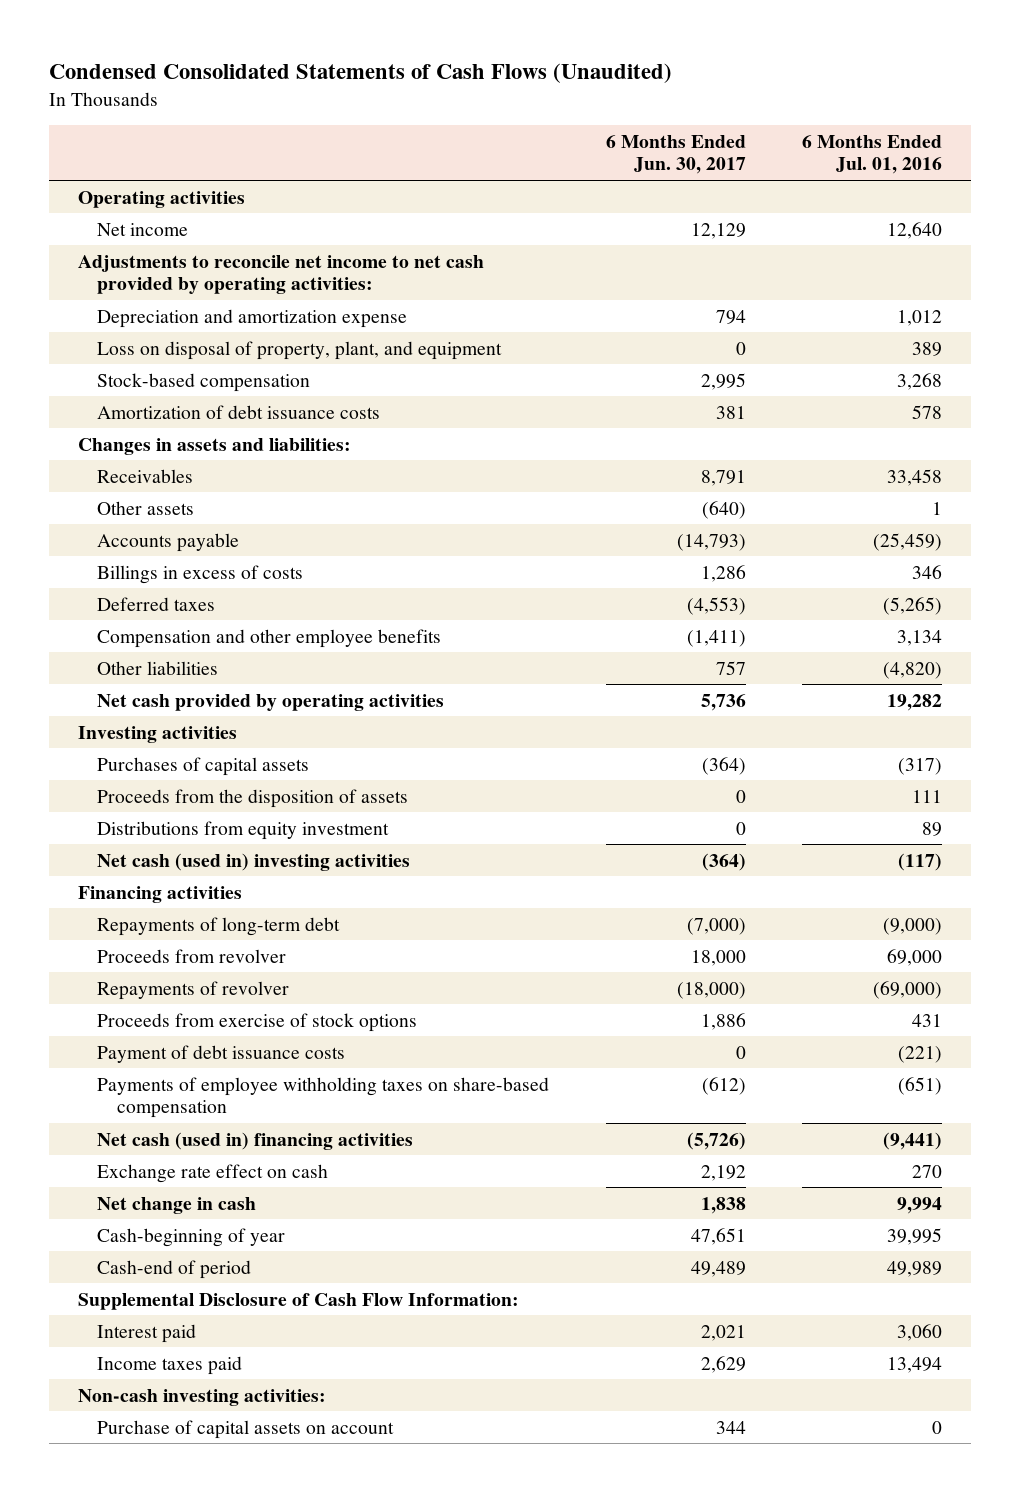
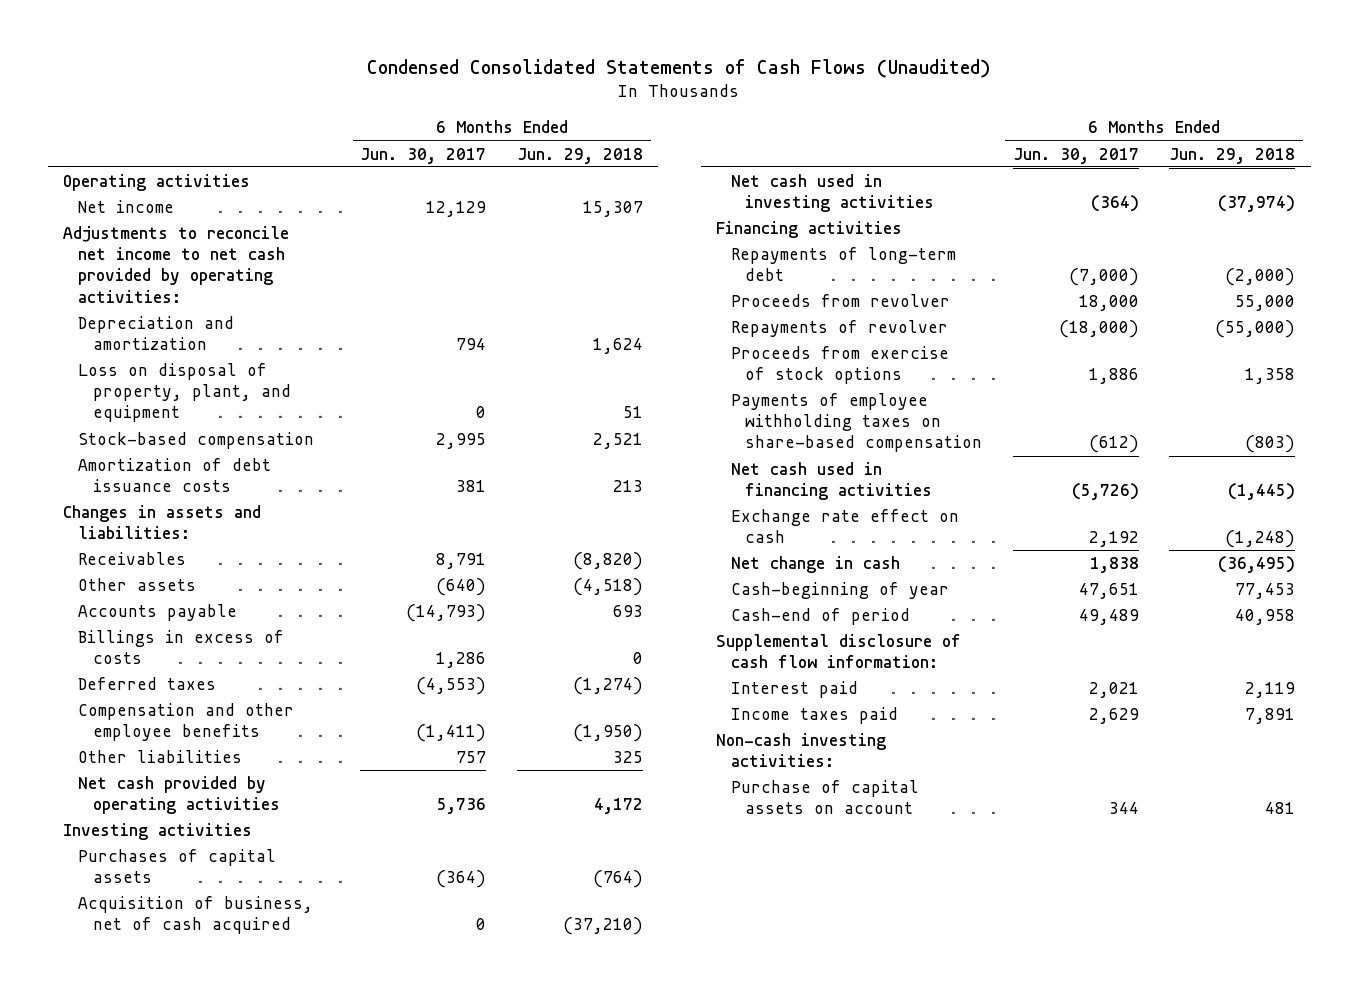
[802,134,943,175] 6 Months Ended Jul. 01, 2016 -> none
none -> [516,147,643,164] Jun. 29, 2018
[97,308,408,328] Depreciation and amortization expense -> [78,315,235,351] Depreciation and amortization
[97,788,409,808] Proceeds from the disposition of assets -> none
[97,820,390,840] Distributions from equity investment -> none
none -> [78,895,314,935] Acquisition of business, net of cash acquired
[97,852,411,871] Net cash (used in) investing activities -> [730,173,935,213] Net cash used in investing activities
[97,1044,346,1063] Payment of debt issuance costs -> none
[97,1131,414,1150] Net cash (used in) financing activities -> [730,461,933,501] Net cash used in financing activities
[77,1292,519,1310] Supplemental Disclosure of Cash Flow Information: -> [715,633,961,669] Supplemental disclosure of cash flow information:

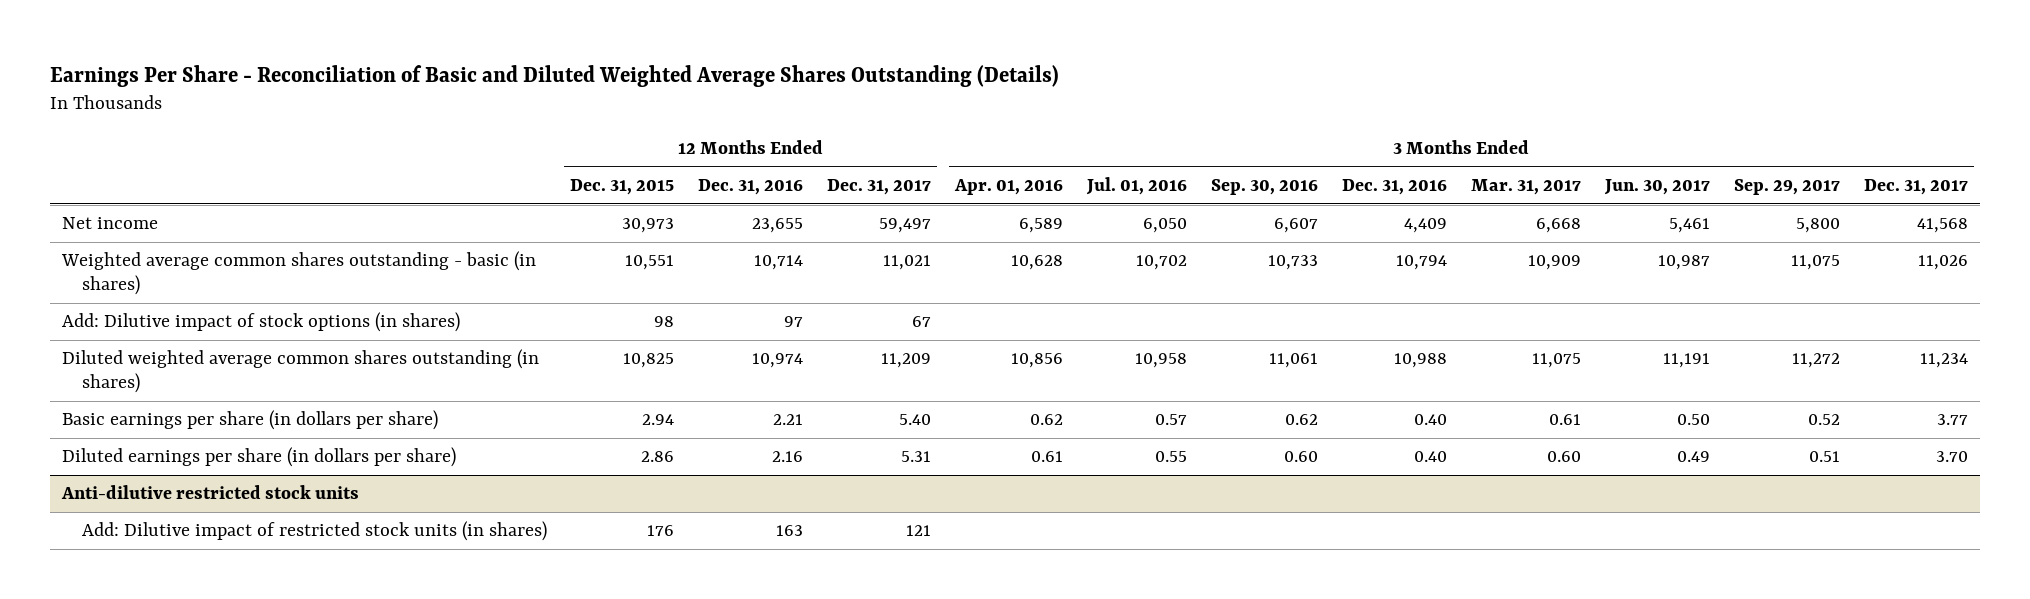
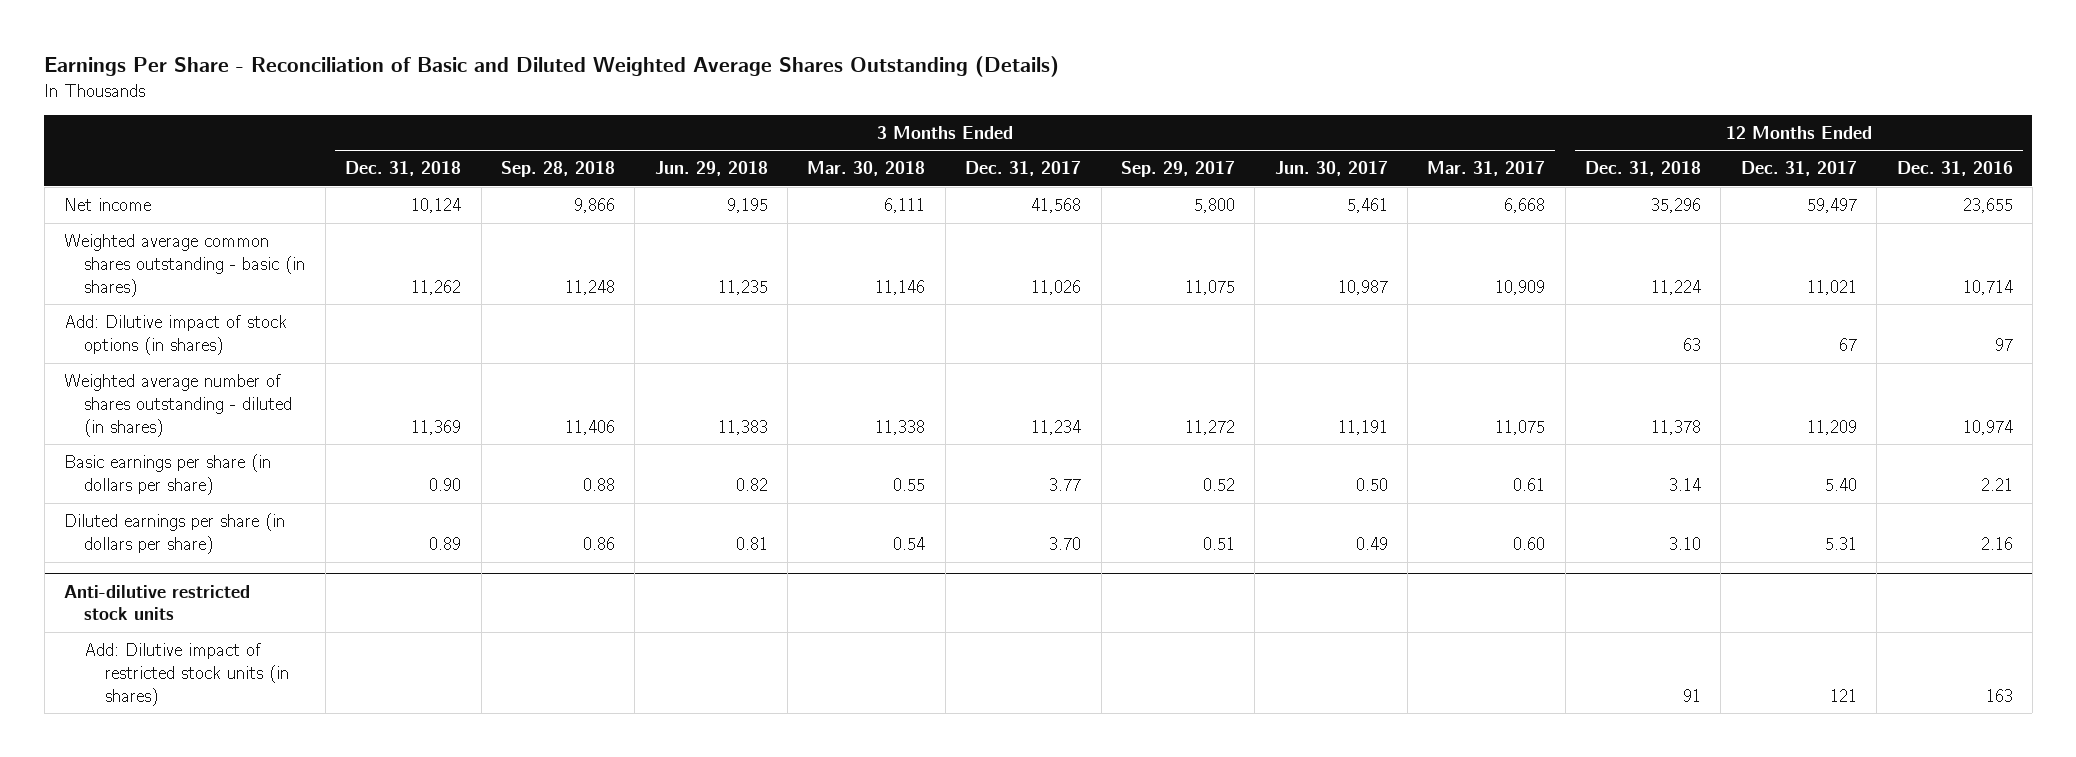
[570,179,675,196] Dec. 31, 2015 -> none
[954,179,1064,196] Apr. 01, 2016 -> none
[1086,177,1188,196] Jul. 01, 2016 -> none
[1211,179,1319,196] Sep. 30, 2016 -> none
[1341,179,1447,196] Dec. 31, 2016 -> none
none -> [345,161,462,177] Dec. 31, 2018
none -> [500,161,615,178] Sep. 28, 2018
none -> [654,161,768,177] Jun. 29, 2018
none -> [807,161,926,177] Mar. 30, 2018
none -> [1585,161,1702,177] Dec. 31, 2018
[62,349,540,394] Diluted weighted average common shares outstanding (in shares) -> [63,374,293,437] Weighted average number of shares outstanding - diluted (in shares)

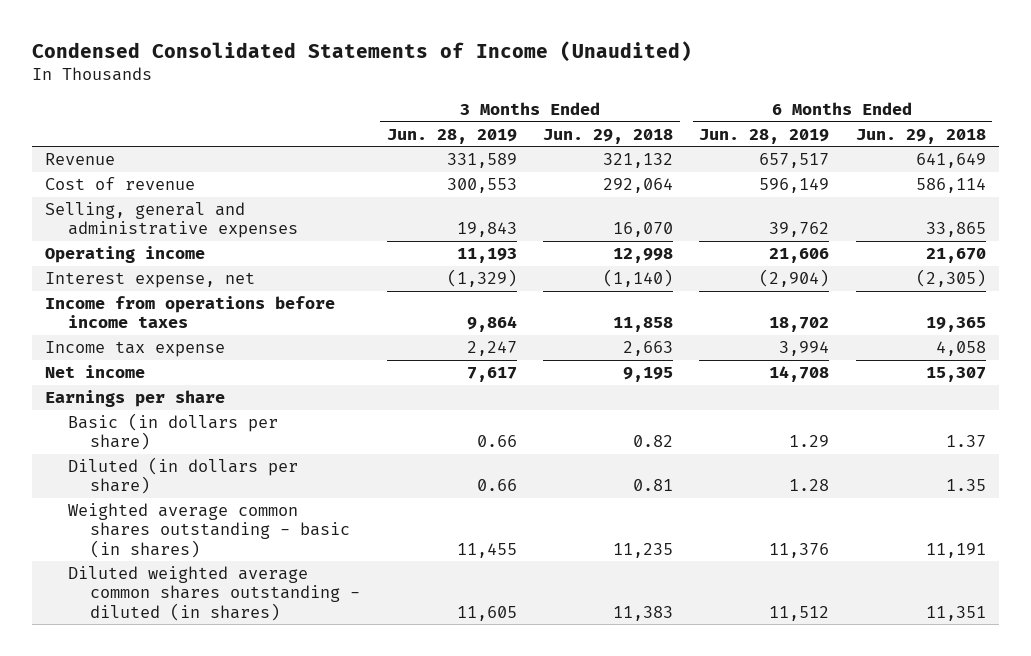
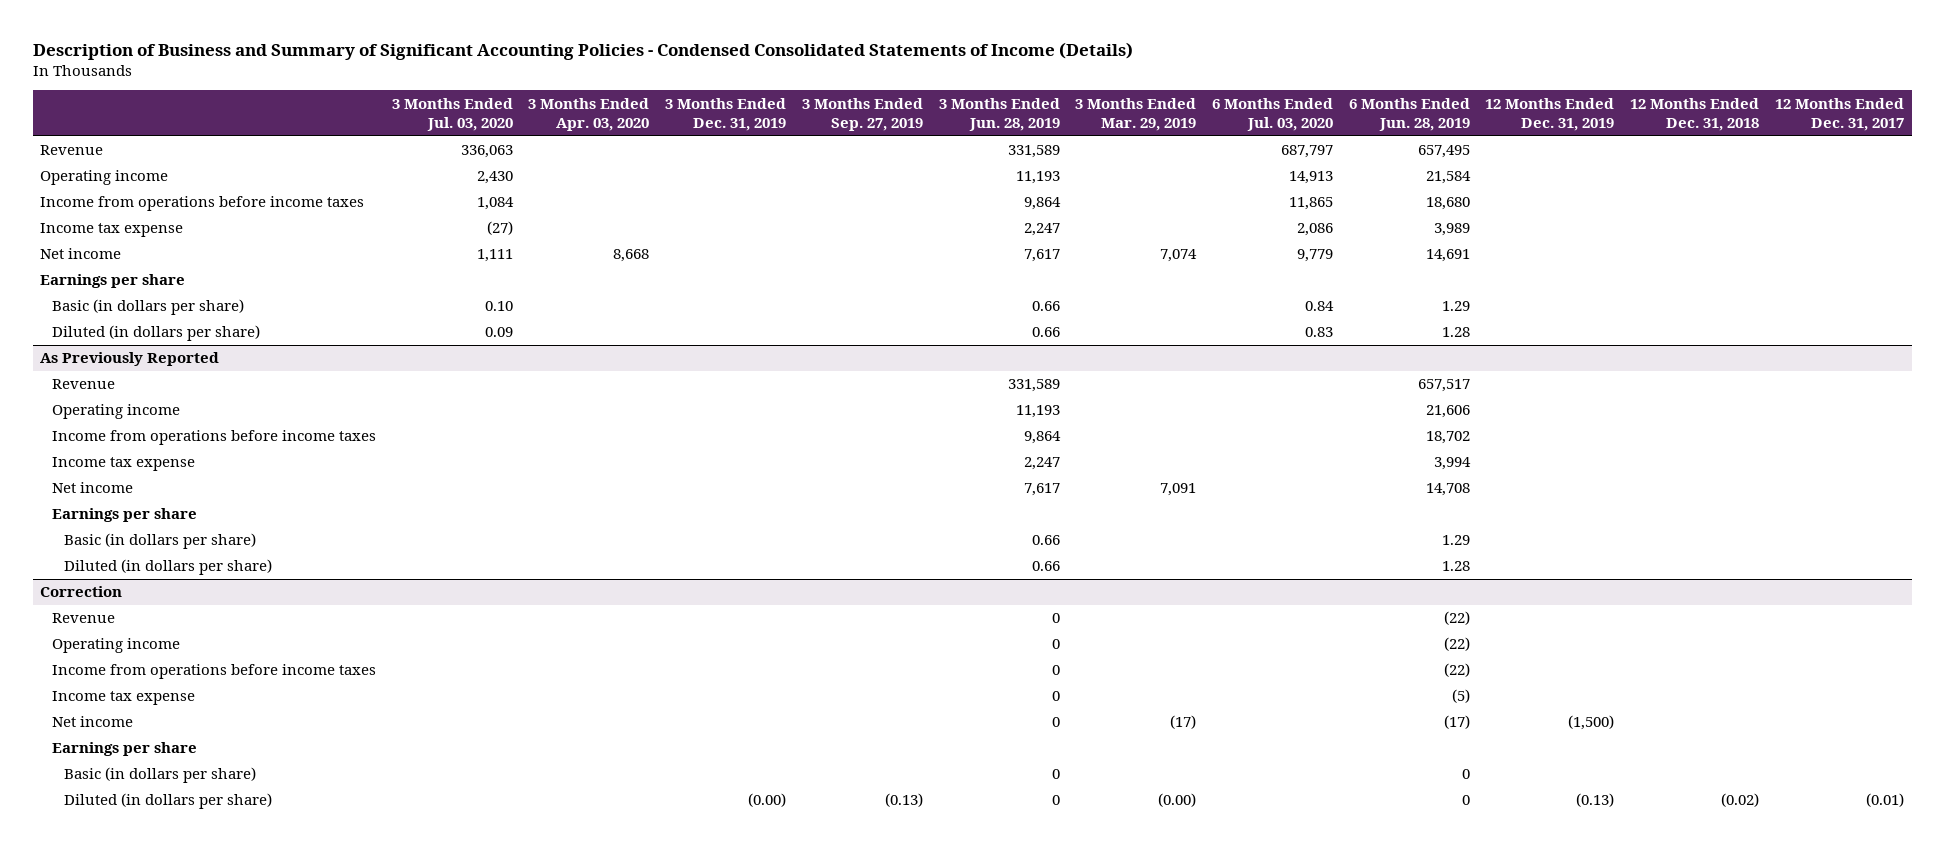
[32,40,693,62] Condensed Consolidated Statements of Income (Unaudited) -> [32,41,1133,60] Description of Business and Summary of Significant Accounting Policies - Condensed Consolidated Statements of Income (Details)
[543,128,674,144] Jun. 29, 2018 -> none
[855,128,986,144] Jun. 29, 2018 -> none
none -> [391,97,513,131] 3 Months Ended Jul. 03, 2020
none -> [528,97,650,131] 3 Months Ended Apr. 03, 2020
none -> [665,97,787,131] 3 Months Ended Dec. 31, 2019
none -> [801,97,923,131] 3 Months Ended Sep. 27, 2019
none -> [1075,97,1197,131] 3 Months Ended Mar. 29, 2019
none -> [1211,97,1333,131] 6 Months Ended Jul. 03, 2020
none -> [1485,97,1615,131] 12 Months Ended Dec. 31, 2019
none -> [1630,97,1760,131] 12 Months Ended Dec. 31, 2018
none -> [1774,97,1904,131] 12 Months Ended Dec. 31, 2017
none -> [40,145,104,156] Revenue
none -> [40,170,169,186] Operating income
none -> [40,196,365,212] Income from operations before income taxes
none -> [40,223,184,238] Income tax expense
none -> [40,248,122,260] Net income
none -> [40,274,186,289] Earnings per share
none -> [52,299,245,316] Basic (in dollars per share)
none -> [52,325,261,342] Diluted (in dollars per share)
none -> [40,352,220,367] As Previously Reported
[45,177,196,191] Cost of revenue -> none
[45,202,298,239] Selling, general and administrative expenses -> none
[45,272,256,289] Interest expense, net -> none
[67,503,351,558] Weighted average common shares outstanding - basic (in shares) -> none
[67,566,361,621] Diluted weighted average common shares outstanding - diluted (in shares) -> none
none -> [40,586,123,598] Correction
none -> [52,613,116,624] Revenue
none -> [52,638,181,654] Operating income
none -> [52,664,377,680] Income from operations before income taxes
none -> [52,691,196,706] Income tax expense
none -> [52,716,134,728] Net income
none -> [52,742,198,757] Earnings per share
none -> [63,767,256,784] Basic (in dollars per share)
none -> [63,793,272,810] Diluted (in dollars per share)

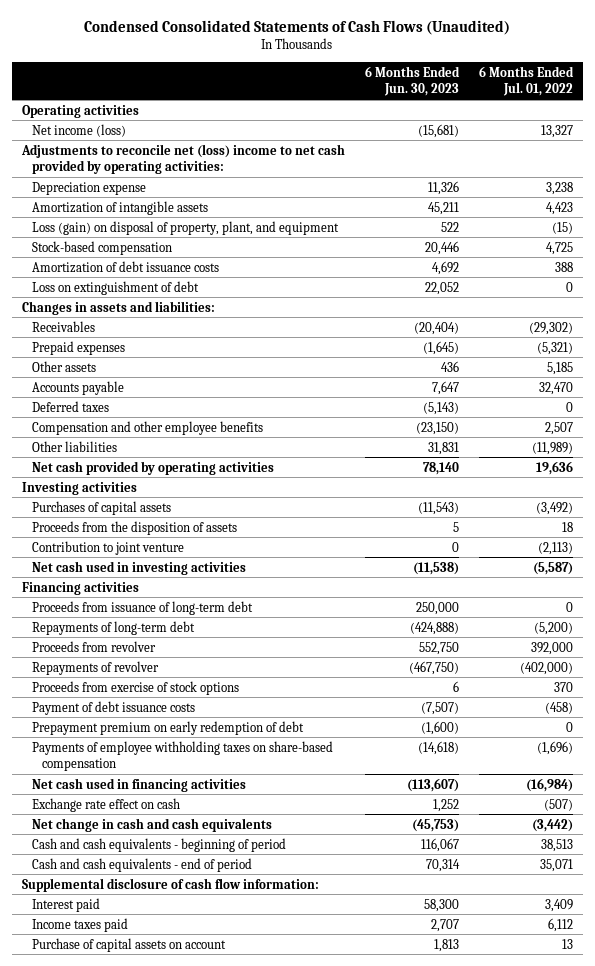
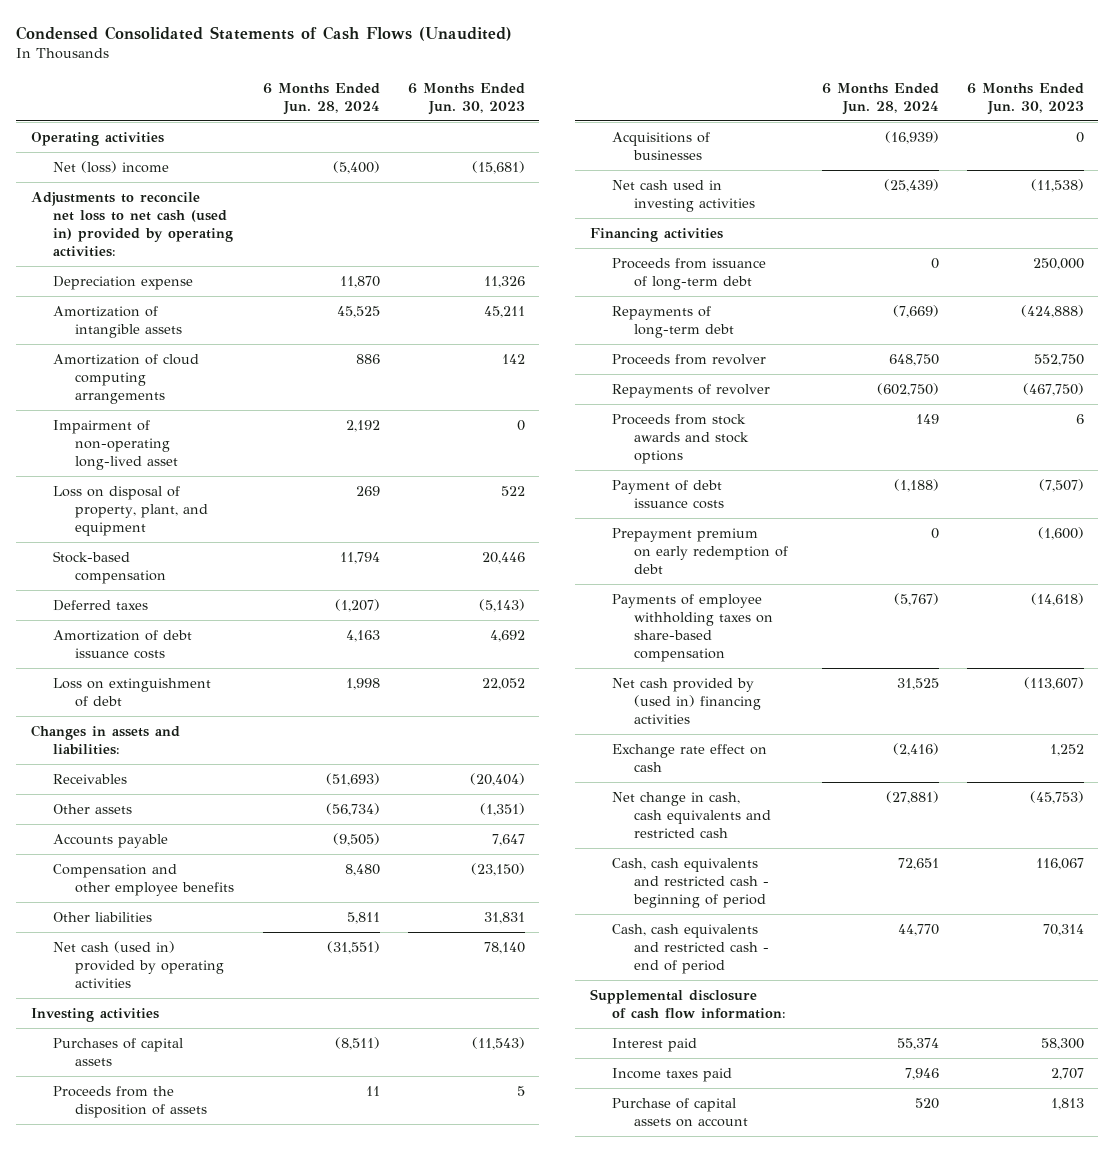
[478,65,574,97] 6 Months Ended Jul. 01, 2022 -> none
none -> [262,82,380,115] 6 Months Ended Jun. 28, 2024
[32,123,127,137] Net income (loss) -> [53,160,170,173] Net (loss) income
[21,143,346,175] Adjustments to reconcile net (loss) income to net cash provided by operating activities: -> [30,191,234,258] Adjustments to reconcile net loss to net cash (used in) provided by operating activities:
none -> [53,353,200,404] Amortization of cloud computing arrangements
none -> [53,419,179,470] Impairment of non-operating long-lived asset
[32,220,340,235] Loss (gain) on disposal of property, plant, and equipment -> [53,485,209,536] Loss on disposal of property, plant, and equipment
[32,400,110,412] Deferred taxes -> [53,599,149,611] Deferred taxes
[32,340,126,355] Prepaid expenses -> none
[440,360,459,372] 436 -> [480,802,526,816] (1,351)
[32,460,275,475] Net cash provided by operating activities -> [53,940,225,988] Net cash (used in) provided by operating activities
[32,540,185,555] Contribution to joint venture -> none
none -> [611,131,710,160] Acquisitions of businesses
[32,680,240,695] Proceeds from exercise of stock options -> [611,413,750,464] Proceeds from stock awards and stock options
[32,777,247,792] Net cash used in financing activities -> [611,677,762,724] Net cash provided by (used in) financing activities
[32,817,273,832] Net change in cash and cash equivalents -> [611,791,772,838] Net change in cash, cash equivalents and restricted cash
[32,837,287,852] Cash and cash equivalents - beginning of period -> [611,857,770,908] Cash, cash equivalents and restricted cash - beginning of period
[32,857,253,872] Cash and cash equivalents - end of period -> [611,923,770,974] Cash, cash equivalents and restricted cash - end of period

